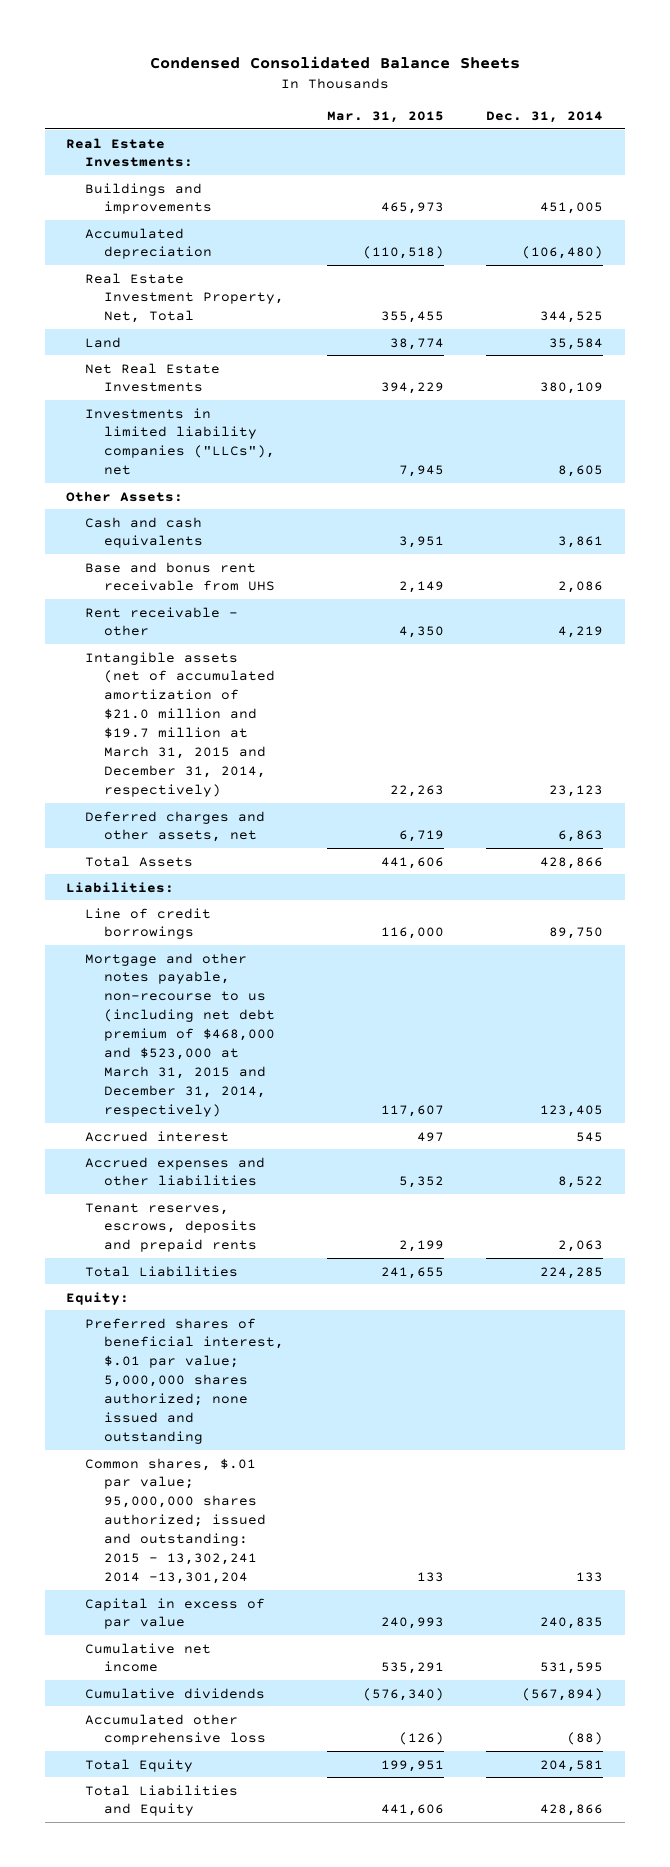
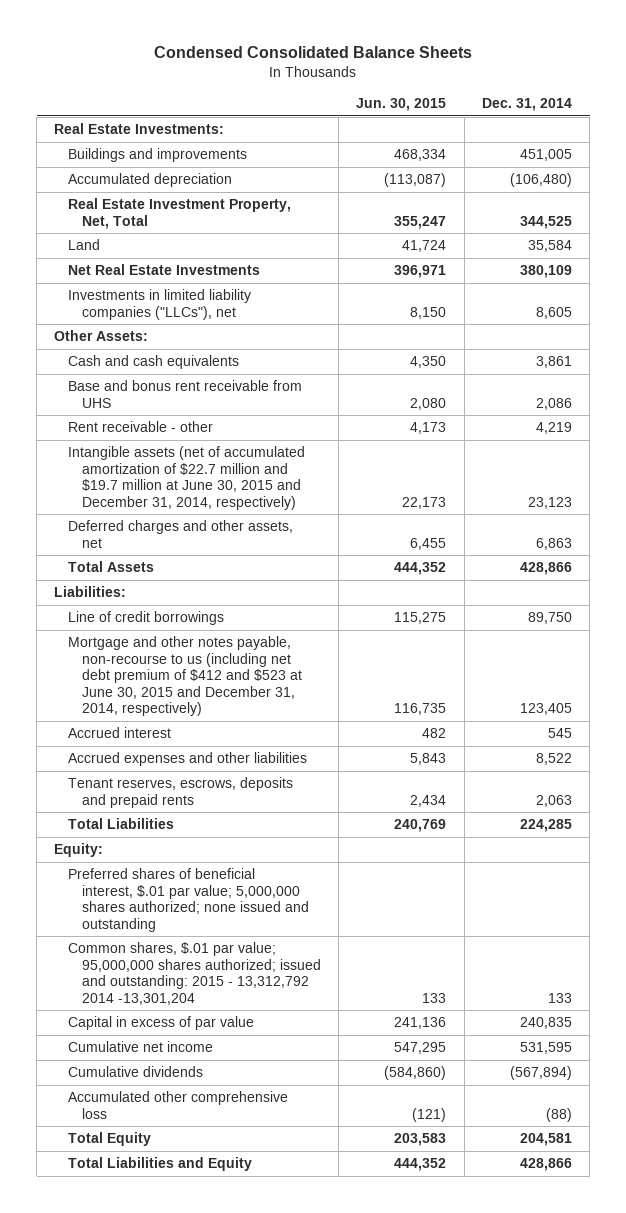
[326,110,444,123] Mar. 31, 2015 -> none
none -> [356,97,447,111] Jun. 30, 2015
[85,651,275,797] Intangible assets (net of accumulated amortization of $21.0 million and $19.7 million at March 31, 2015 and December 31, 2014, respectively) -> [68,446,306,510] Intangible assets (net of accumulated amortization of $22.7 million and $19.7 million at June 30, 2015 and December 31, 2014, respectively)
[85,952,275,1117] Mortgage and other notes payable, non-recourse to us (including net debt premium of $468,000 and $523,000 at March 31, 2015 and December 31, 2014, respectively) -> [68,636,303,717] Mortgage and other notes payable, non-recourse to us (including net debt premium of $412 and $523 at June 30, 2015 and December 31, 2014, respectively)
[85,1457,266,1584] Common shares, $.01 par value; 95,000,000 shares authorized; issued and outstanding: 2015 - 13,302,241 2014 -13,301,204 -> [68,942,322,1005] Common shares, $.01 par value; 95,000,000 shares authorized; issued and outstanding: 2015 - 13,312,792 2014 -13,301,204

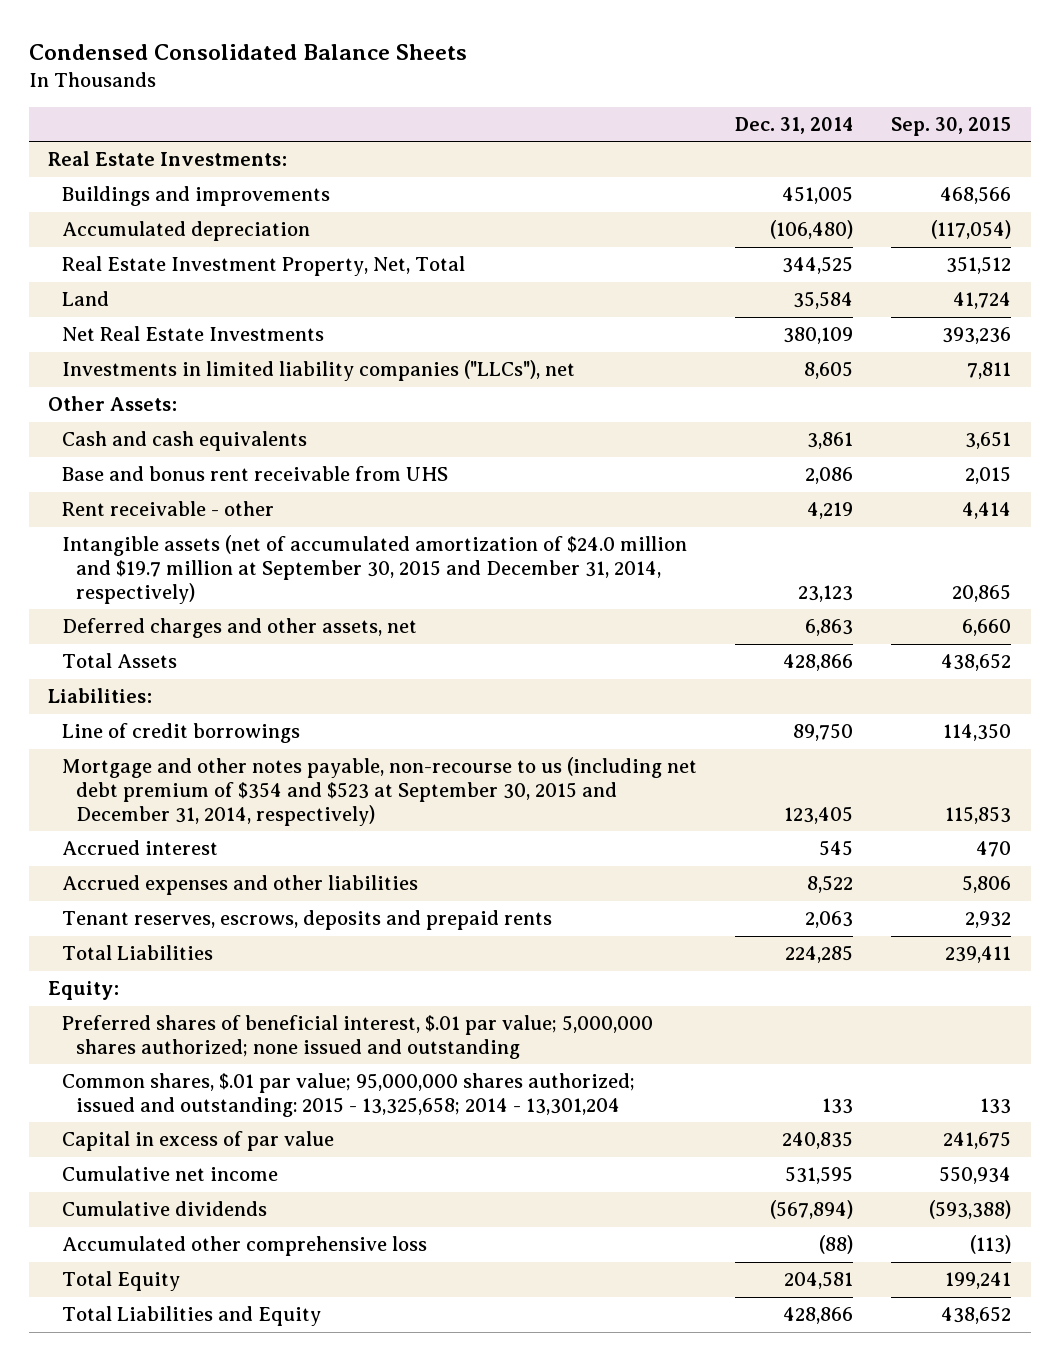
[356,97,447,111] Jun. 30, 2015 -> none
none -> [891,116,1012,136] Sep. 30, 2015
[68,446,306,510] Intangible assets (net of accumulated amortization of $22.7 million and $19.7 million at June 30, 2015 and December 31, 2014, respectively) -> [61,535,687,604] Intangible assets (net of accumulated amortization of $24.0 million and $19.7 million at September 30, 2015 and December 31, 2014, respectively)
[68,636,303,717] Mortgage and other notes payable, non-recourse to us (including net debt premium of $412 and $523 at June 30, 2015 and December 31, 2014, respectively) -> [61,757,697,826] Mortgage and other notes payable, non-recourse to us (including net debt premium of $354 and $523 at September 30, 2015 and December 31, 2014, respectively)
[68,942,322,1005] Common shares, $.01 par value; 95,000,000 shares authorized; issued and outstanding: 2015 - 13,312,792 2014 -13,301,204 -> [61,1073,635,1117] Common shares, $.01 par value; 95,000,000 shares authorized; issued and outstanding: 2015 - 13,325,658; 2014 - 13,301,204

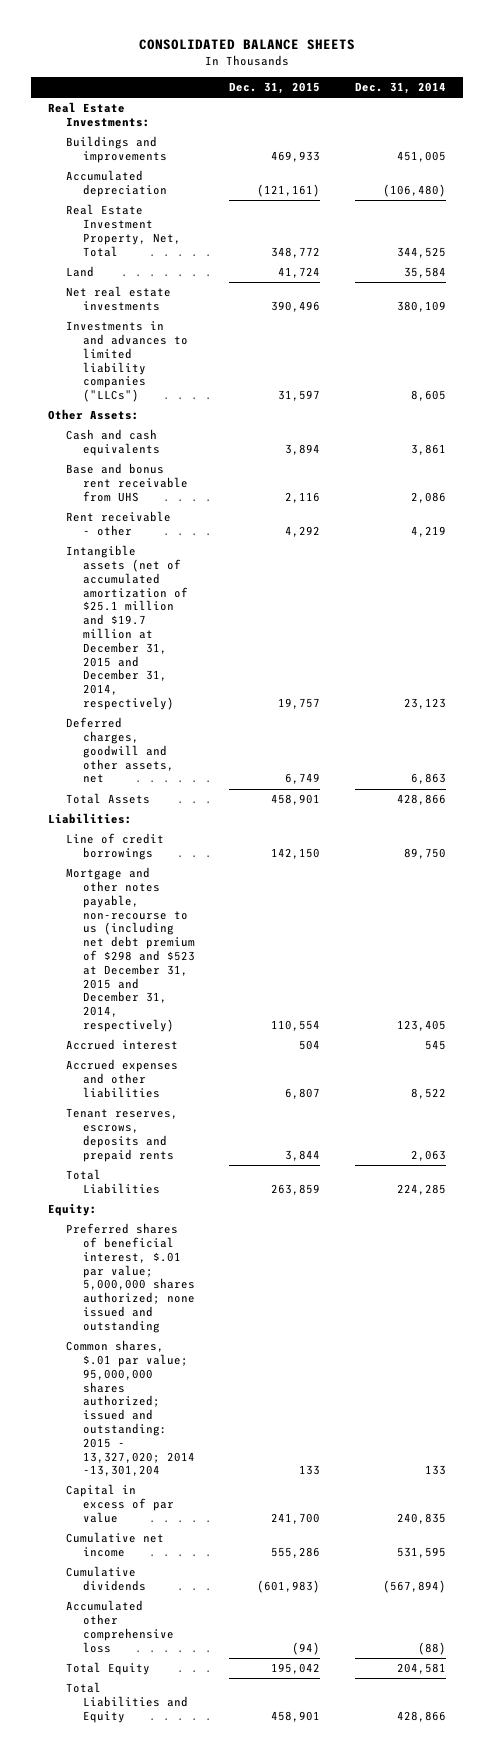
[28,43,467,60] Condensed Consolidated Balance Sheets -> [139,39,356,51] CONSOLIDATED BALANCE SHEETS
[891,116,1012,136] Sep. 30, 2015 -> none
none -> [229,82,321,95] Dec. 31, 2015
[61,326,324,342] Net Real Estate Investments -> [65,286,171,312] Net real estate investments
[61,360,575,382] Investments in limited liability companies ("LLCs"), net -> [65,321,189,403] Investments in and advances to limited liability companies ("LLCs")
[61,535,687,604] Intangible assets (net of accumulated amortization of $24.0 million and $19.7 million at September 30, 2015 and December 31, 2014, respectively) -> [65,545,189,710] Intangible assets (net of accumulated amortization of $25.1 million and $19.7 million at December 31, 2015 and December 31, 2014, respectively)
[61,618,417,639] Deferred charges and other assets, net -> [65,717,175,784] Deferred charges, goodwill and other assets, net
[61,757,697,826] Mortgage and other notes payable, non-recourse to us (including net debt premium of $354 and $523 at September 30, 2015 and December 31, 2014, respectively) -> [65,867,196,1032] Mortgage and other notes payable, non-recourse to us (including net debt premium of $298 and $523 at December 31, 2015 and December 31, 2014, respectively)
[61,1073,635,1117] Common shares, $.01 par value; 95,000,000 shares authorized; issued and outstanding: 2015 - 13,325,658; 2014 - 13,301,204 -> [65,1340,196,1477] Common shares, $.01 par value; 95,000,000 shares authorized; issued and outstanding: 2015 - 13,327,020; 2014 -13,301,204

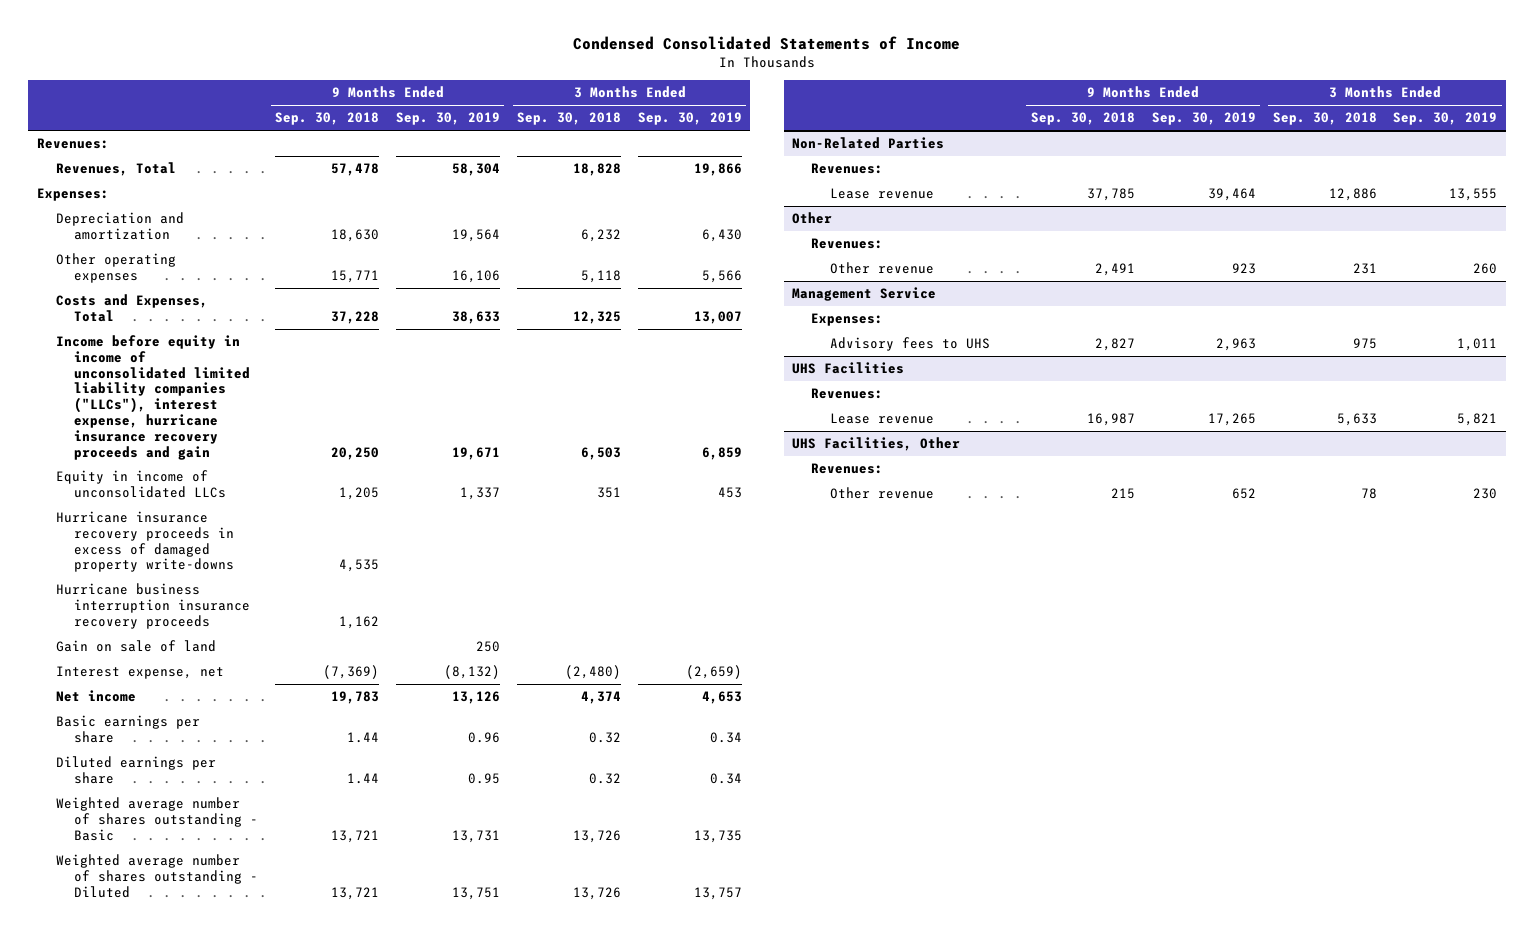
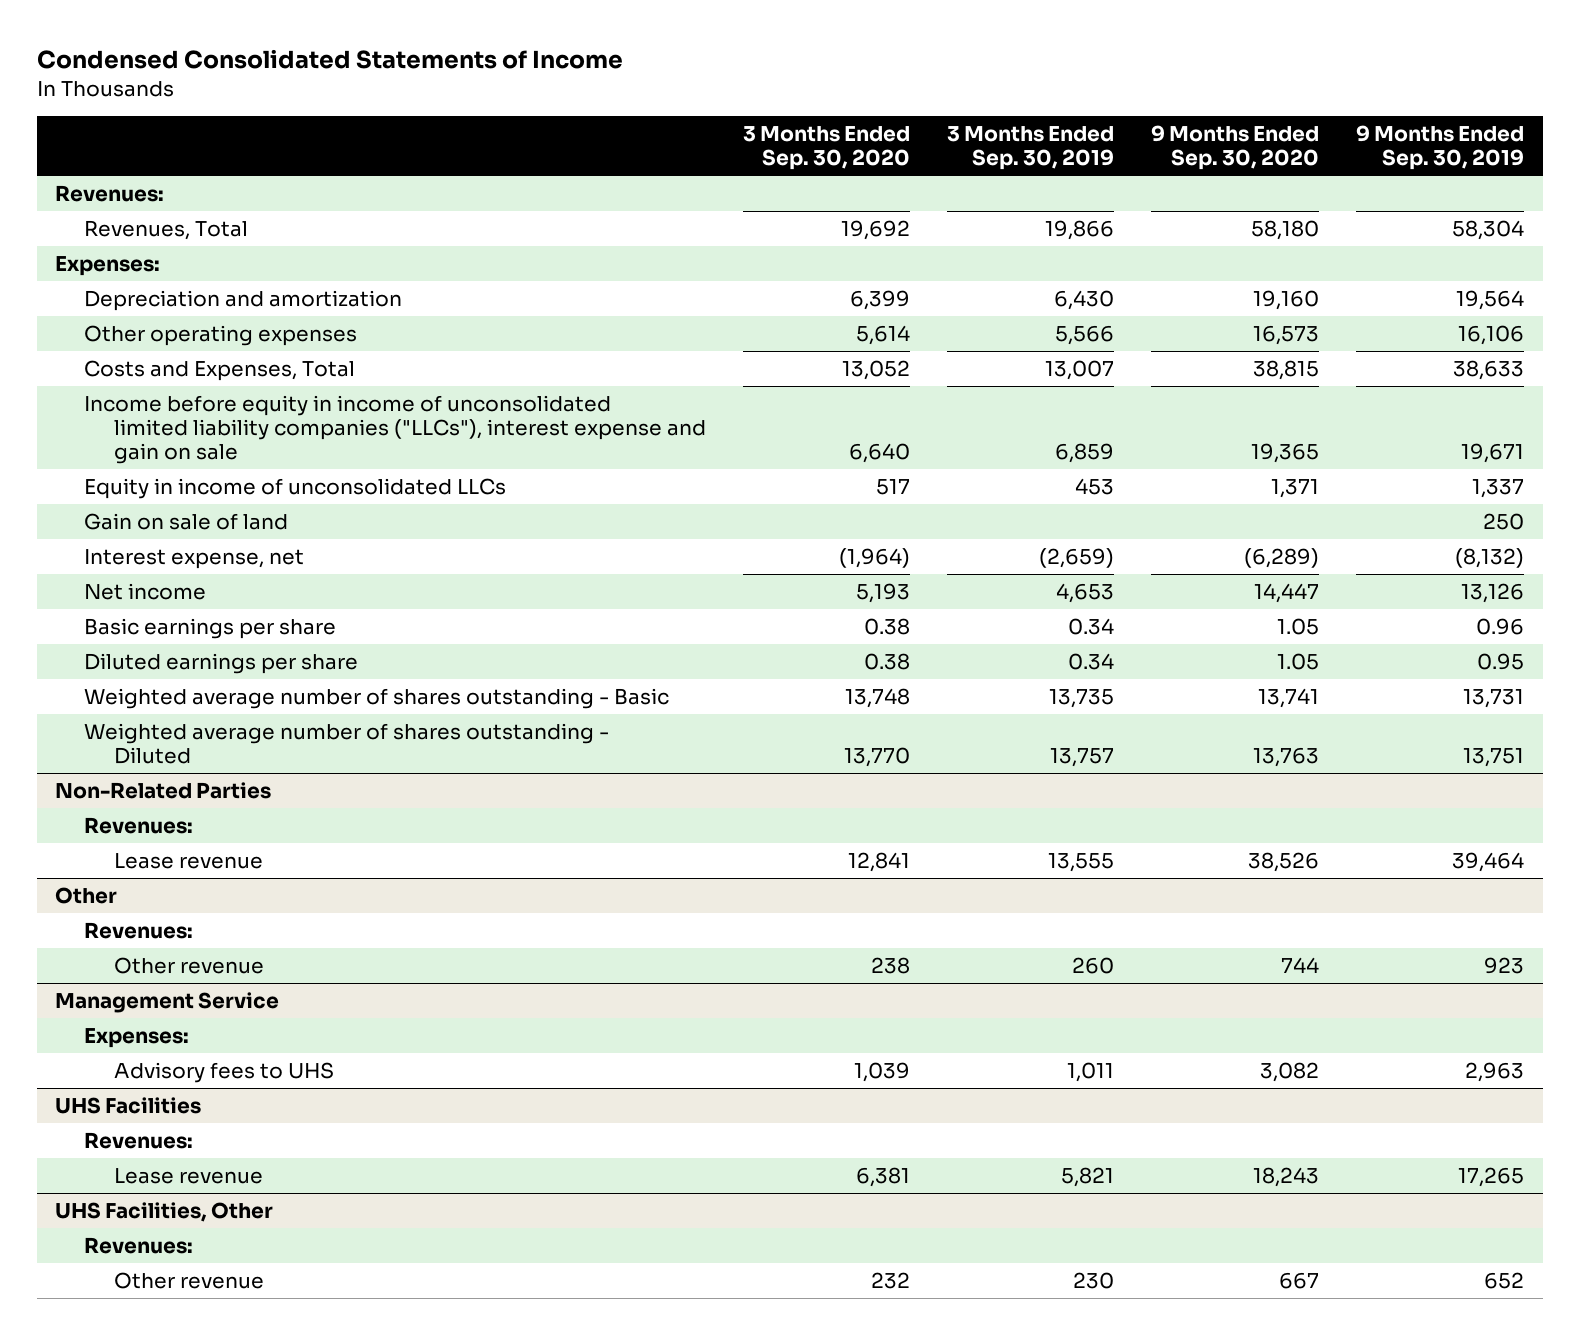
[275,112,380,126] Sep. 30, 2018 -> none
[517,112,622,126] Sep. 30, 2018 -> none
none -> [742,126,910,171] 3 Months Ended Sep. 30, 2020
none -> [1150,125,1319,171] 9 Months Ended Sep. 30, 2020
[55,335,251,460] Income before equity in income of unconsolidated limited liability companies ("LLCs"), interest expense, hurricane insurance recovery proceeds and gain -> [84,394,706,464] Income before equity in income of unconsolidated limited liability companies ("LLCs"), interest expense and gain on sale
[55,511,235,573] Hurricane insurance recovery proceeds in excess of damaged property write-downs -> none
[55,583,251,629] Hurricane business interruption insurance recovery proceeds -> none

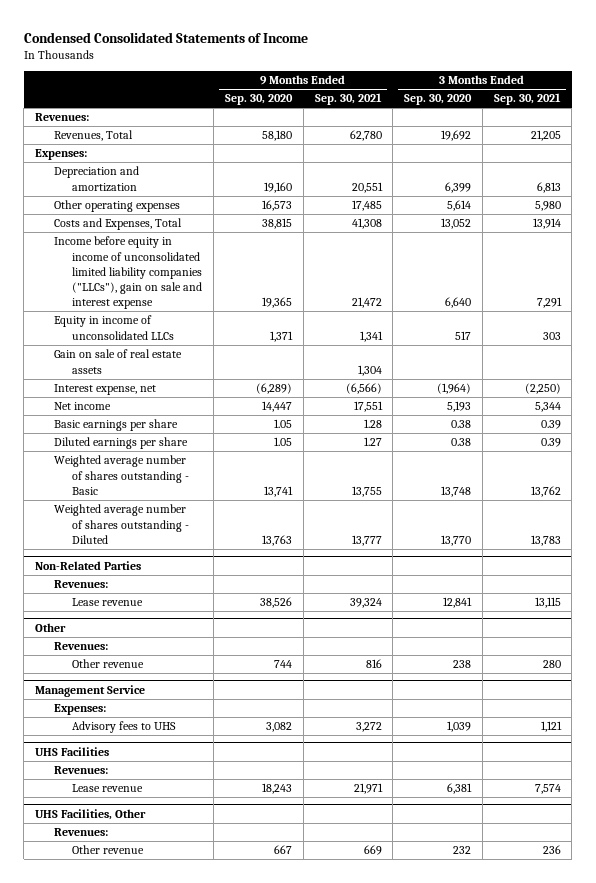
[946,126,1114,171] 3 Months Ended Sep. 30, 2019 -> none
[1356,125,1525,171] 9 Months Ended Sep. 30, 2019 -> none
none -> [314,93,382,106] Sep. 30, 2021
none -> [493,93,561,106] Sep. 30, 2021
[84,394,706,464] Income before equity in income of unconsolidated limited liability companies ("LLCs"), interest expense and gain on sale -> [53,236,203,310] Income before equity in income of unconsolidated limited liability companies ("LLCs"), gain on sale and interest expense
[84,512,289,530] Gain on sale of land -> [53,349,182,374] Gain on sale of real estate assets

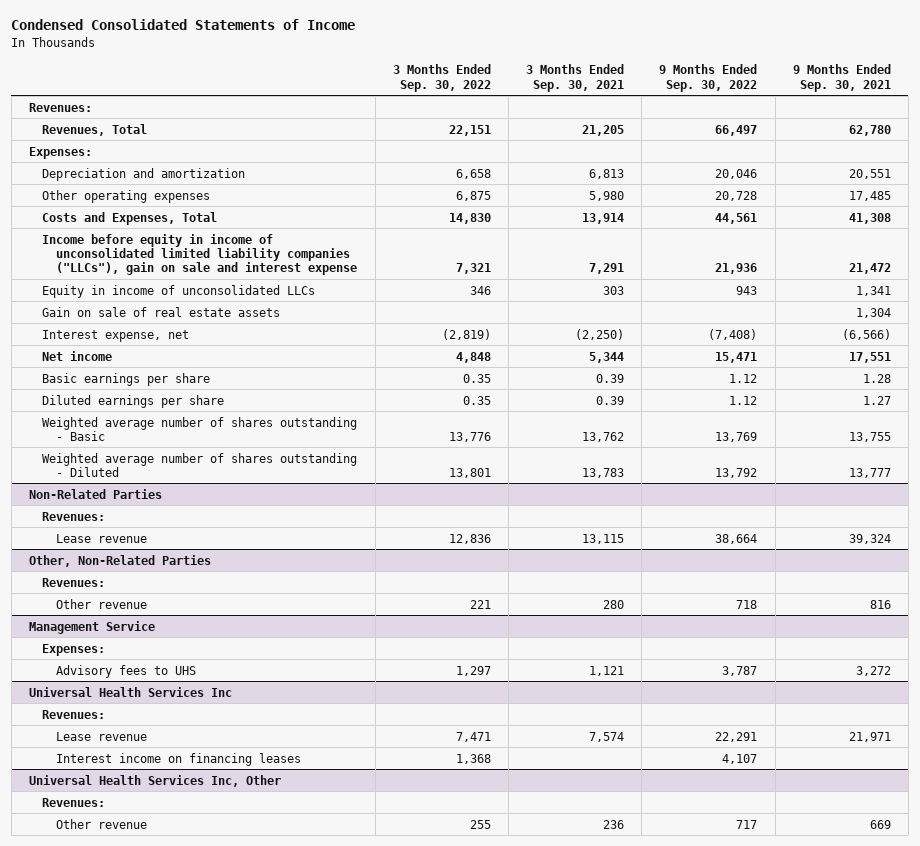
[224,94,293,106] Sep. 30, 2020 -> none
[404,94,473,106] Sep. 30, 2020 -> none
none -> [392,64,491,92] 3 Months Ended Sep. 30, 2022
none -> [659,64,758,92] 9 Months Ended Sep. 30, 2022
[35,622,67,632] Other -> none
none -> [28,554,211,567] Other, Non-Related Parties
[35,746,110,756] UHS Facilities -> [28,686,232,697] Universal Health Services Inc
[35,808,147,820] UHS Facilities, Other -> none
none -> [55,752,301,766] Interest income on financing leases
none -> [28,774,281,787] Universal Health Services Inc, Other

